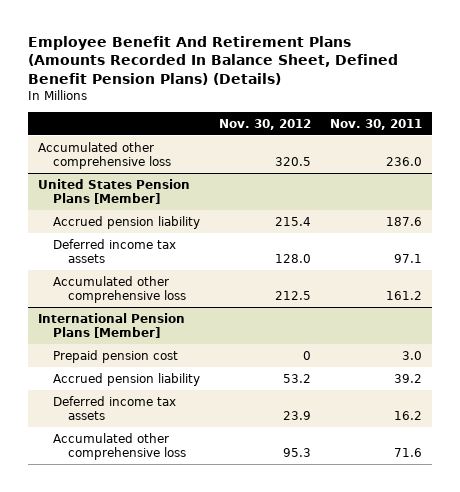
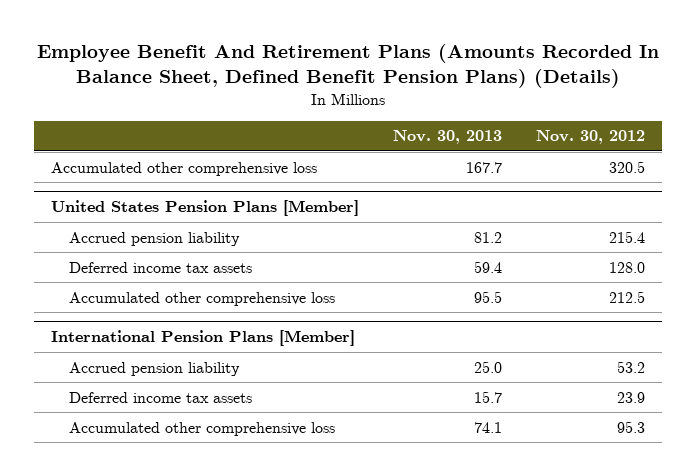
[330,118,423,130] Nov. 30, 2011 -> none
none -> [392,130,502,145] Nov. 30, 2013
[52,349,178,363] Prepaid pension cost -> none

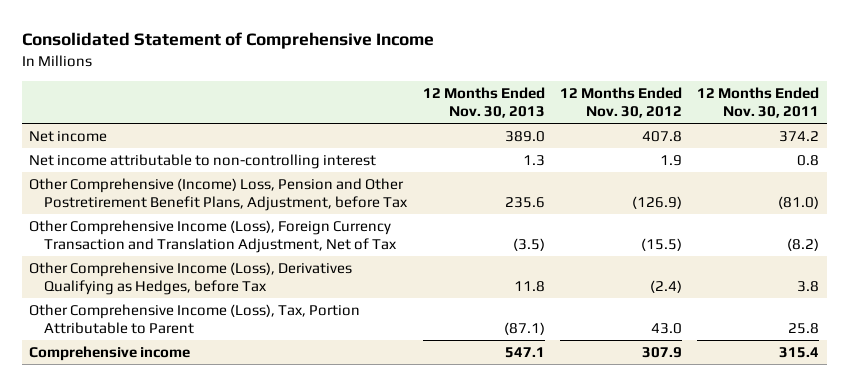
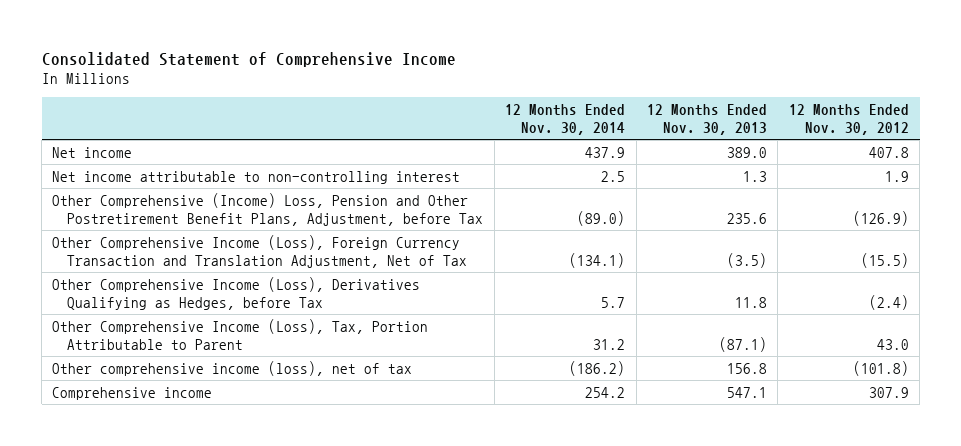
[697,87,820,119] 12 Months Ended Nov. 30, 2011 -> none
none -> [505,104,626,135] 12 Months Ended Nov. 30, 2014
none -> [52,360,413,376] Other comprehensive income (loss), net of tax

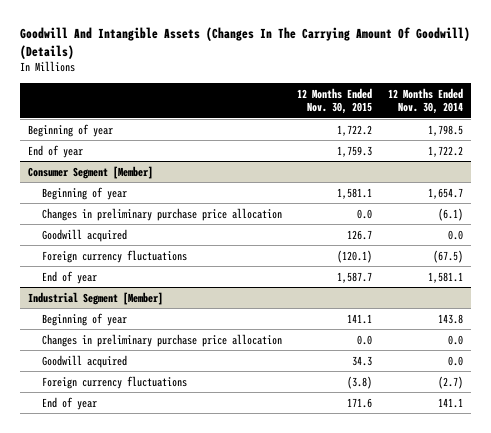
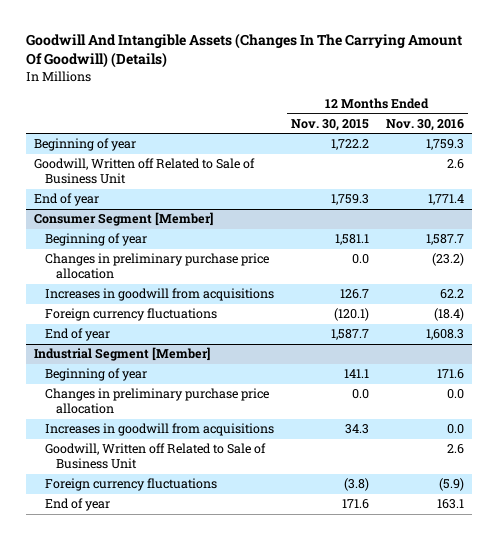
[388,87,464,115] 12 Months Ended Nov. 30, 2014 -> none
none -> [385,118,464,131] Nov. 30, 2016
none -> [34,158,256,185] Goodwill, Written off Related to Sale of Business Unit
[41,228,127,242] Goodwill acquired -> [44,288,274,302] Increases in goodwill from acquisitions
[41,354,127,368] Goodwill acquired -> [44,423,274,437] Increases in goodwill from acquisitions
none -> [44,443,266,470] Goodwill, Written off Related to Sale of Business Unit

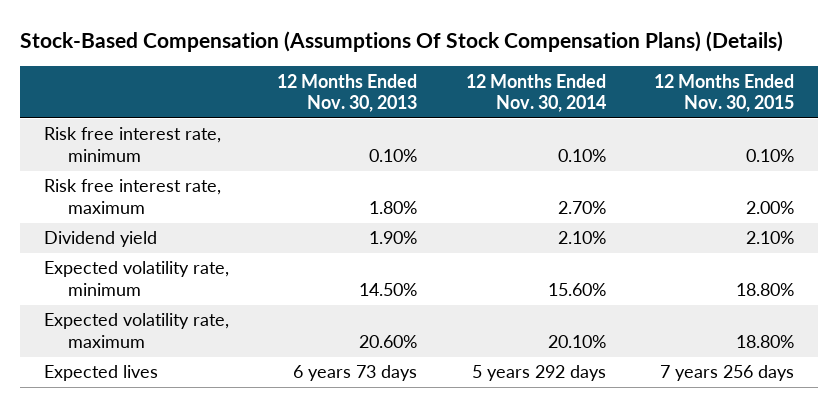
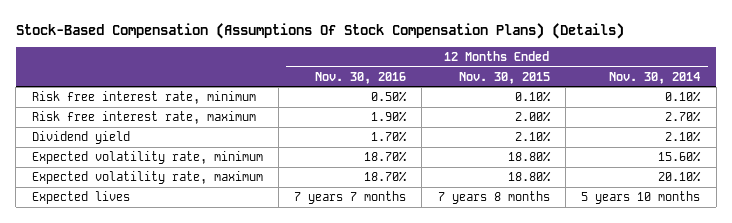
[277,73,418,113] 12 Months Ended Nov. 30, 2013 -> none
none -> [315,71,407,84] Nov. 30, 2016
[471,365,606,382] 5 years 292 days -> [581,191,701,205] 5 years 10 months
[659,365,794,382] 7 years 256 days -> [437,191,550,205] 7 years 8 months

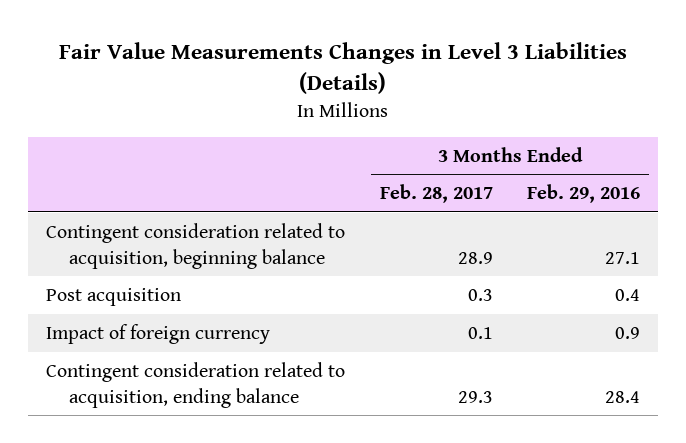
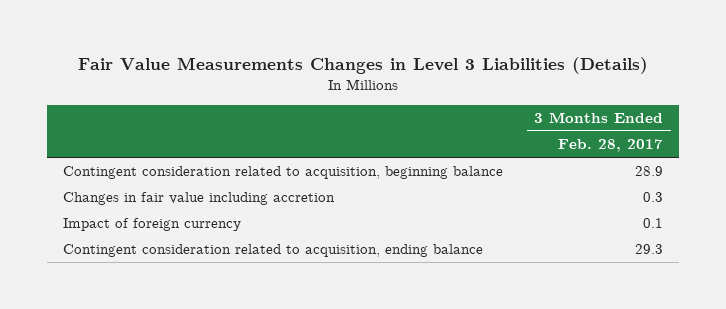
[527,184,641,204] Feb. 29, 2016 -> none
[45,287,181,306] Post acquisition -> [62,192,335,206] Changes in fair value including accretion

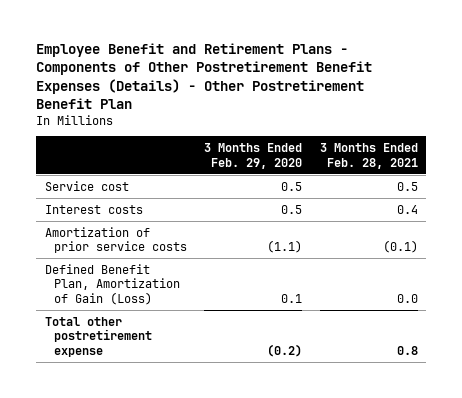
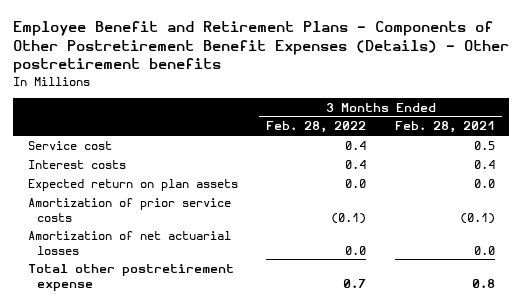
[36,43,373,109] Employee Benefit and Retirement Plans - Components of Other Postretirement Benefit Expenses (Details) - Other Postretirement Benefit Plan -> [13,20,510,74] Employee Benefit and Retirement Plans - Components of Other Postretirement Benefit Expenses (Details) - Other postretirement benefits
[204,143,303,169] 3 Months Ended Feb. 29, 2020 -> none
none -> [266,121,367,134] Feb. 28, 2022
none -> [27,179,238,192] Expected return on plan assets
[44,263,181,305] Defined Benefit Plan, Amortization of Gain (Loss) -> [27,231,231,255] Amortization of net actuarial losses

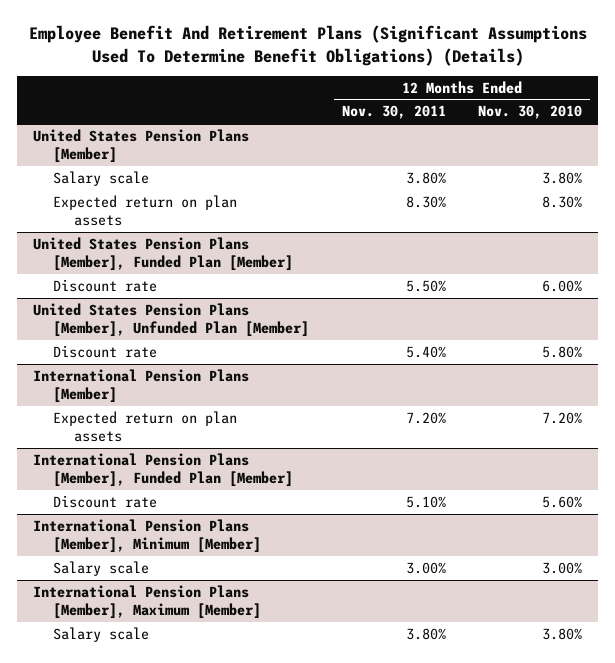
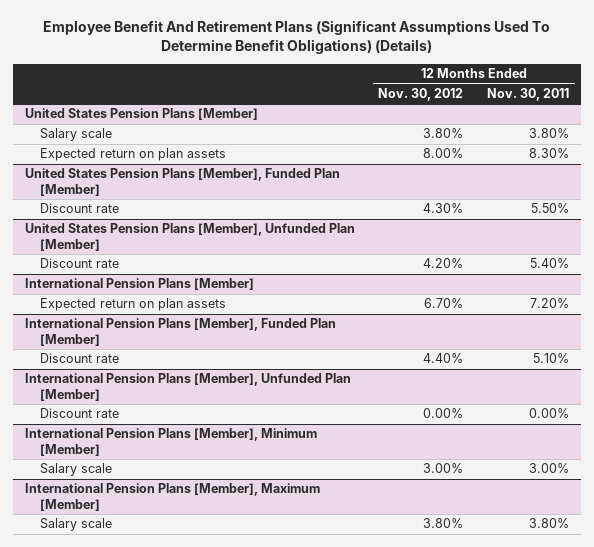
[477,105,582,120] Nov. 30, 2010 -> none
none -> [378,87,464,101] Nov. 30, 2012
none -> [24,373,351,401] International Pension Plans [Member], Unfunded Plan [Member]
none -> [40,408,120,419] Discount rate

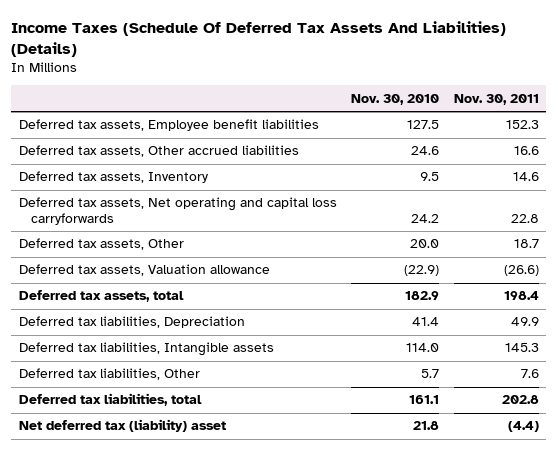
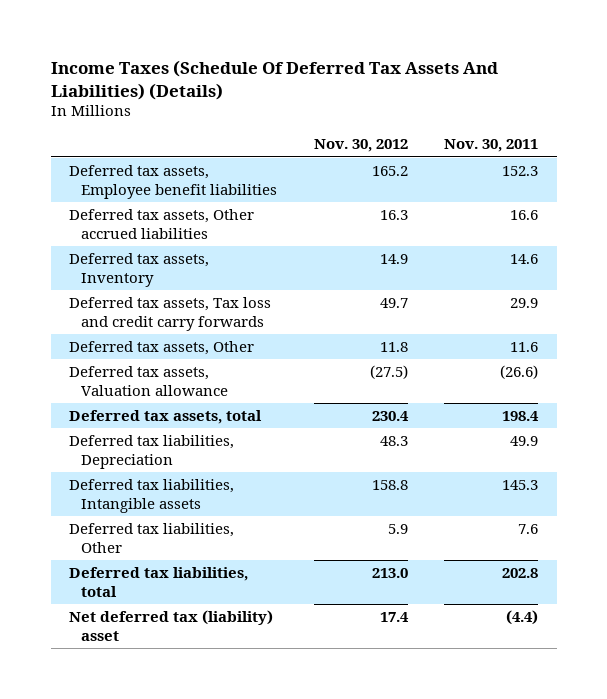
[351,93,440,105] Nov. 30, 2010 -> none
none -> [313,139,408,153] Nov. 30, 2012
[18,197,337,226] Deferred tax assets, Net operating and capital loss carryforwards -> none
none -> [68,296,271,331] Deferred tax assets, Tax loss and credit carry forwards
[514,239,540,249] 18.7 -> [510,341,539,352] 11.6

